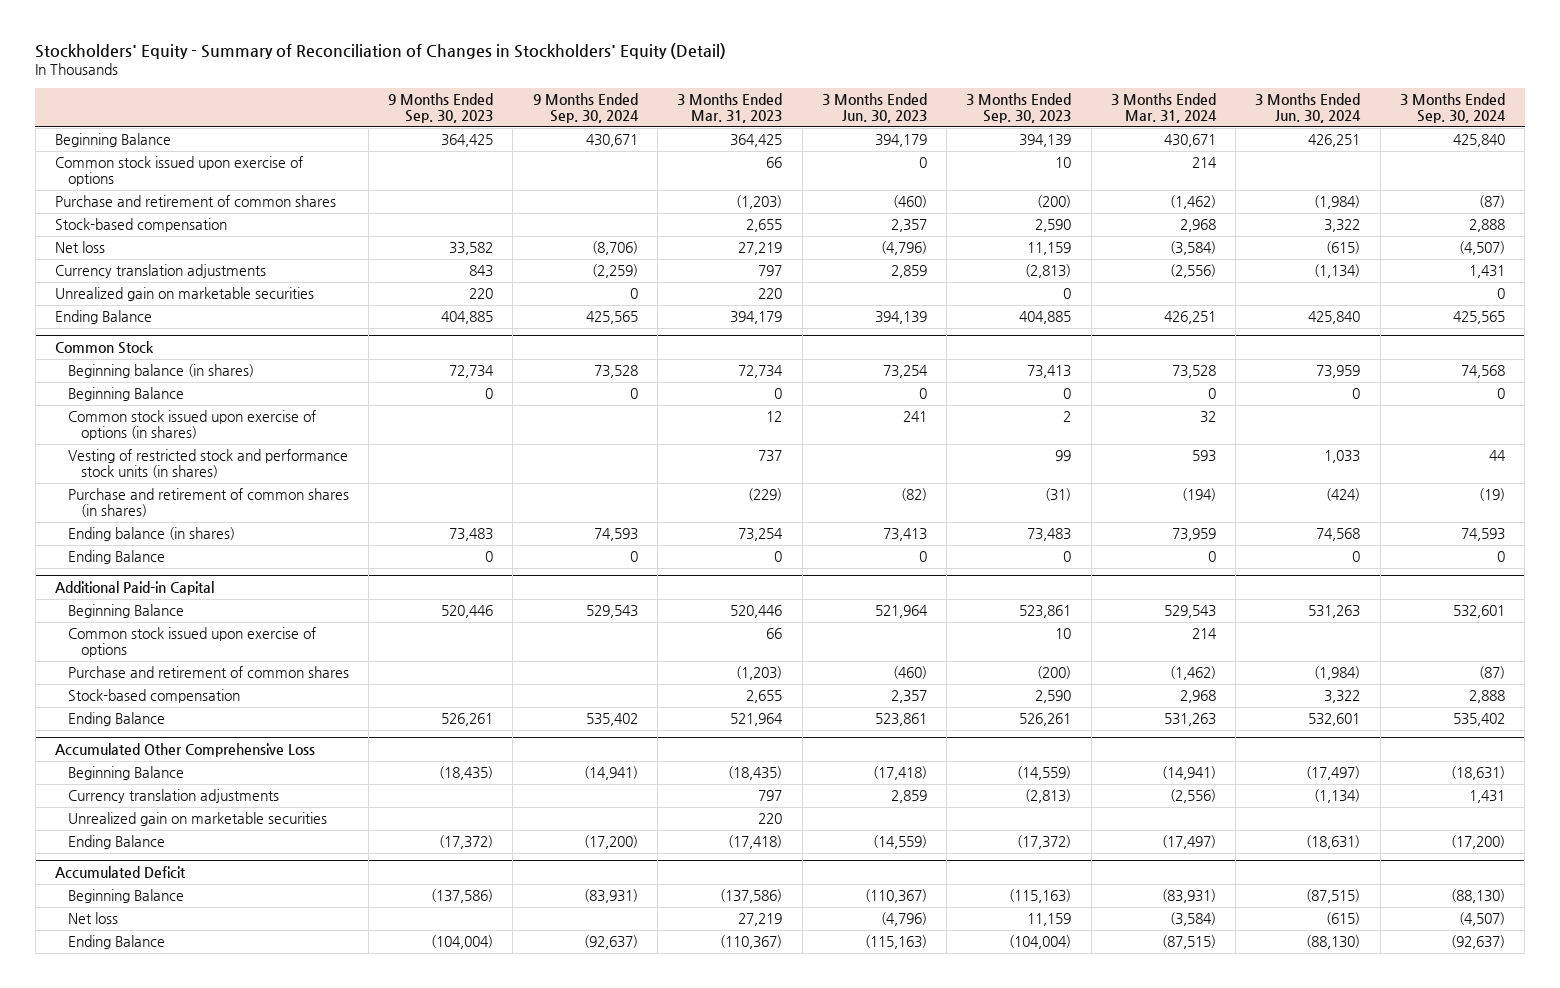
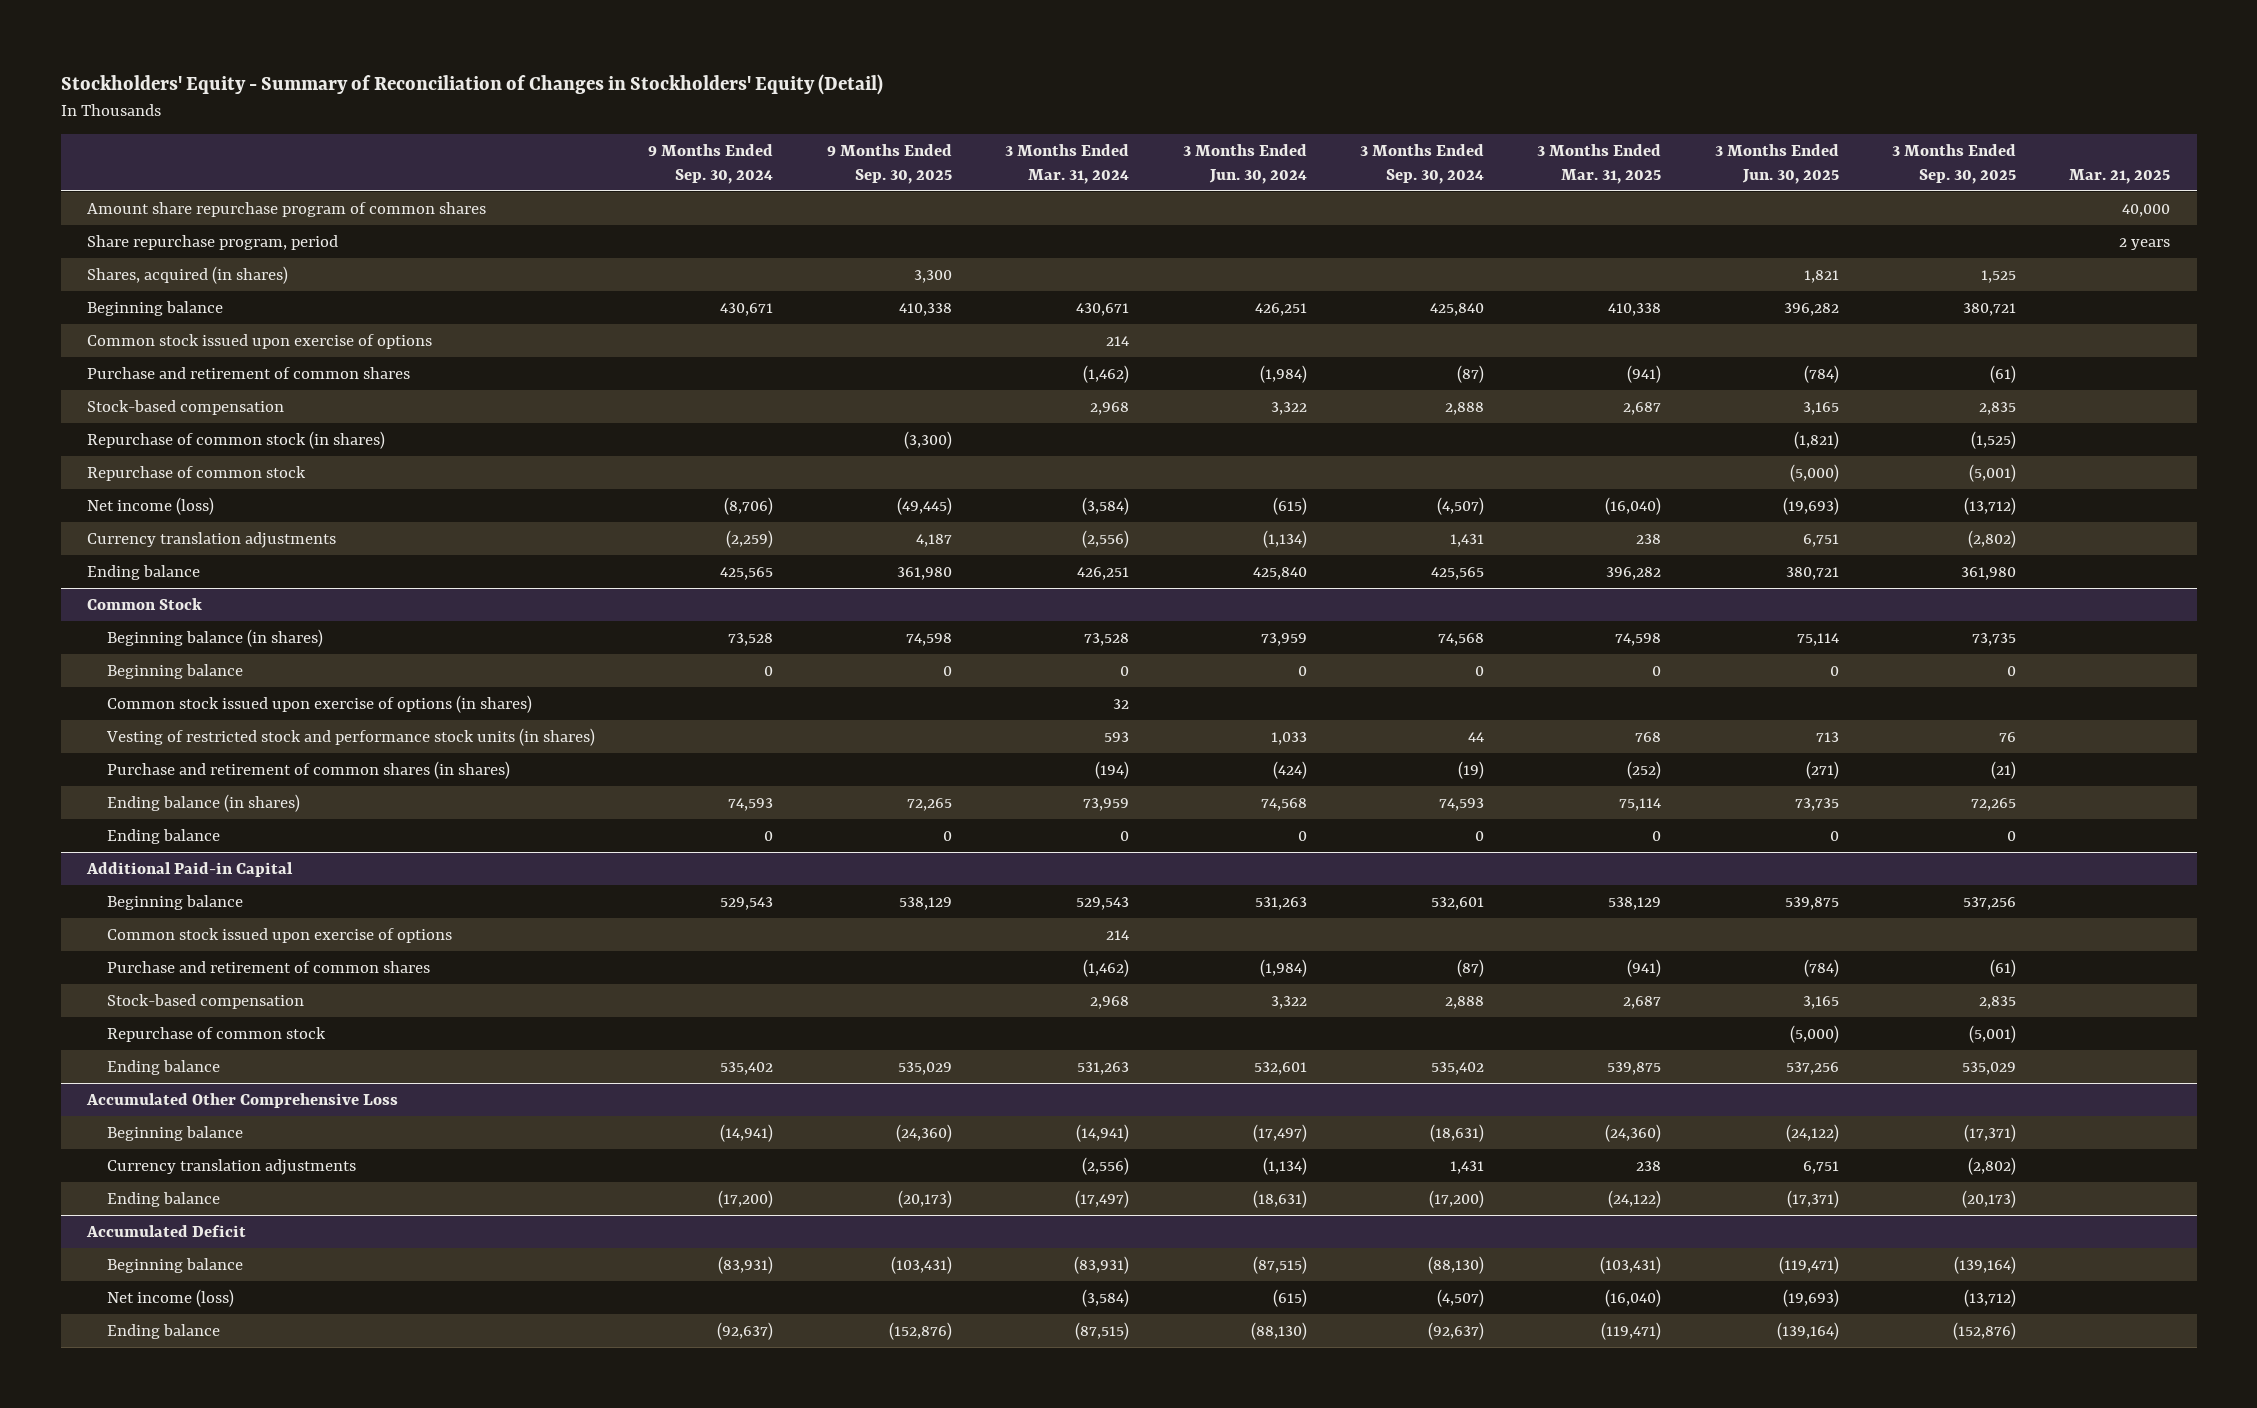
[388,93,494,123] 9 Months Ended Sep. 30, 2023 -> none
[677,93,783,123] 3 Months Ended Mar. 31, 2023 -> none
[821,93,927,123] 3 Months Ended Jun. 30, 2023 -> none
[966,93,1072,123] 3 Months Ended Sep. 30, 2023 -> none
none -> [826,144,952,184] 9 Months Ended Sep. 30, 2025
none -> [1537,144,1662,184] 3 Months Ended Mar. 31, 2025
none -> [1714,144,1839,184] 3 Months Ended Jun. 30, 2025
none -> [1891,144,2016,184] 3 Months Ended Sep. 30, 2025
none -> [2069,168,2171,184] Mar. 21, 2025
none -> [87,201,487,217] Amount share repurchase program of common shares
none -> [87,234,339,250] Share repurchase program, period
none -> [87,265,289,284] Shares, acquired (in shares)
[54,133,171,148] Beginning Balance -> [87,300,224,316] Beginning balance
none -> [87,430,386,449] Repurchase of common stock (in shares)
none -> [87,465,307,481] Repurchase of common stock
[54,241,105,254] Net loss -> [87,496,215,515] Net income (loss)
[54,287,314,302] Unrealized gain on marketable securities -> none
[54,310,152,325] Ending Balance -> [87,564,201,580] Ending balance
[67,387,184,402] Beginning Balance -> [107,663,244,679] Beginning balance
[67,550,165,565] Ending Balance -> [107,828,221,844] Ending balance
[67,604,184,619] Beginning Balance -> [107,894,244,910] Beginning balance
none -> [107,1026,327,1042] Repurchase of common stock
[67,712,165,727] Ending Balance -> [107,1059,221,1075] Ending balance
[67,766,184,781] Beginning Balance -> [107,1125,244,1141] Beginning balance
[67,812,327,827] Unrealized gain on marketable securities -> none
[67,835,165,850] Ending Balance -> [107,1191,221,1207] Ending balance
[67,889,184,904] Beginning Balance -> [107,1257,244,1273] Beginning balance
[67,912,118,925] Net loss -> [107,1288,235,1307] Net income (loss)
[67,935,165,950] Ending Balance -> [107,1323,221,1339] Ending balance

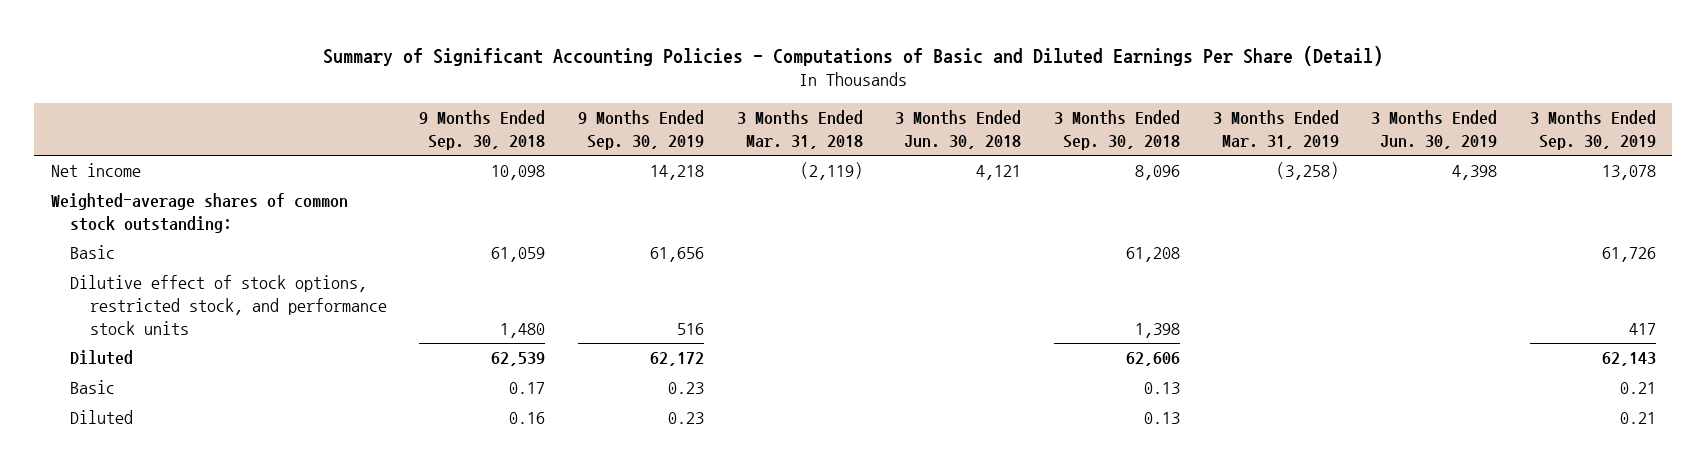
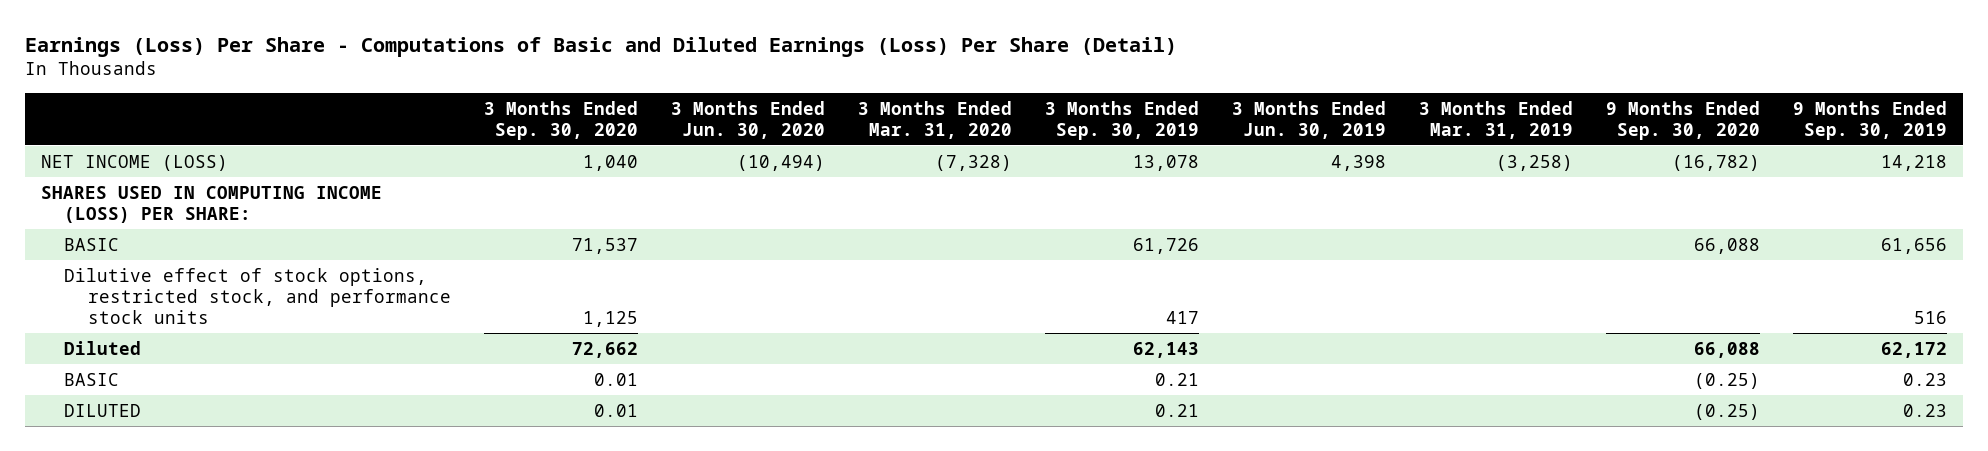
[323,45,1384,66] Summary of Significant Accounting Policies - Computations of Basic and Diluted Earnings Per Share (Detail) -> [24,36,1177,57] Earnings (Loss) Per Share - Computations of Basic and Diluted Earnings (Loss) Per Share (Detail)
[419,110,546,150] 9 Months Ended Sep. 30, 2018 -> none
[736,110,863,149] 3 Months Ended Mar. 31, 2018 -> none
[895,110,1022,149] 3 Months Ended Jun. 30, 2018 -> none
[1053,110,1180,150] 3 Months Ended Sep. 30, 2018 -> none
none -> [483,100,638,140] 3 Months Ended Sep. 30, 2020
none -> [670,100,825,139] 3 Months Ended Jun. 30, 2020
none -> [857,100,1012,139] 3 Months Ended Mar. 31, 2020
none -> [1605,100,1760,140] 9 Months Ended Sep. 30, 2020
[50,163,141,178] Net income -> [41,154,229,171] NET INCOME (LOSS)
[50,193,348,234] Weighted-average shares of common stock outstanding: -> [41,185,383,223] SHARES USED IN COMPUTING INCOME (LOSS) PER SHARE:
[70,245,116,260] Basic -> [64,237,120,251] BASIC
[70,380,116,395] Basic -> [64,372,120,386] BASIC
[70,410,134,425] Diluted -> [64,403,142,417] DILUTED

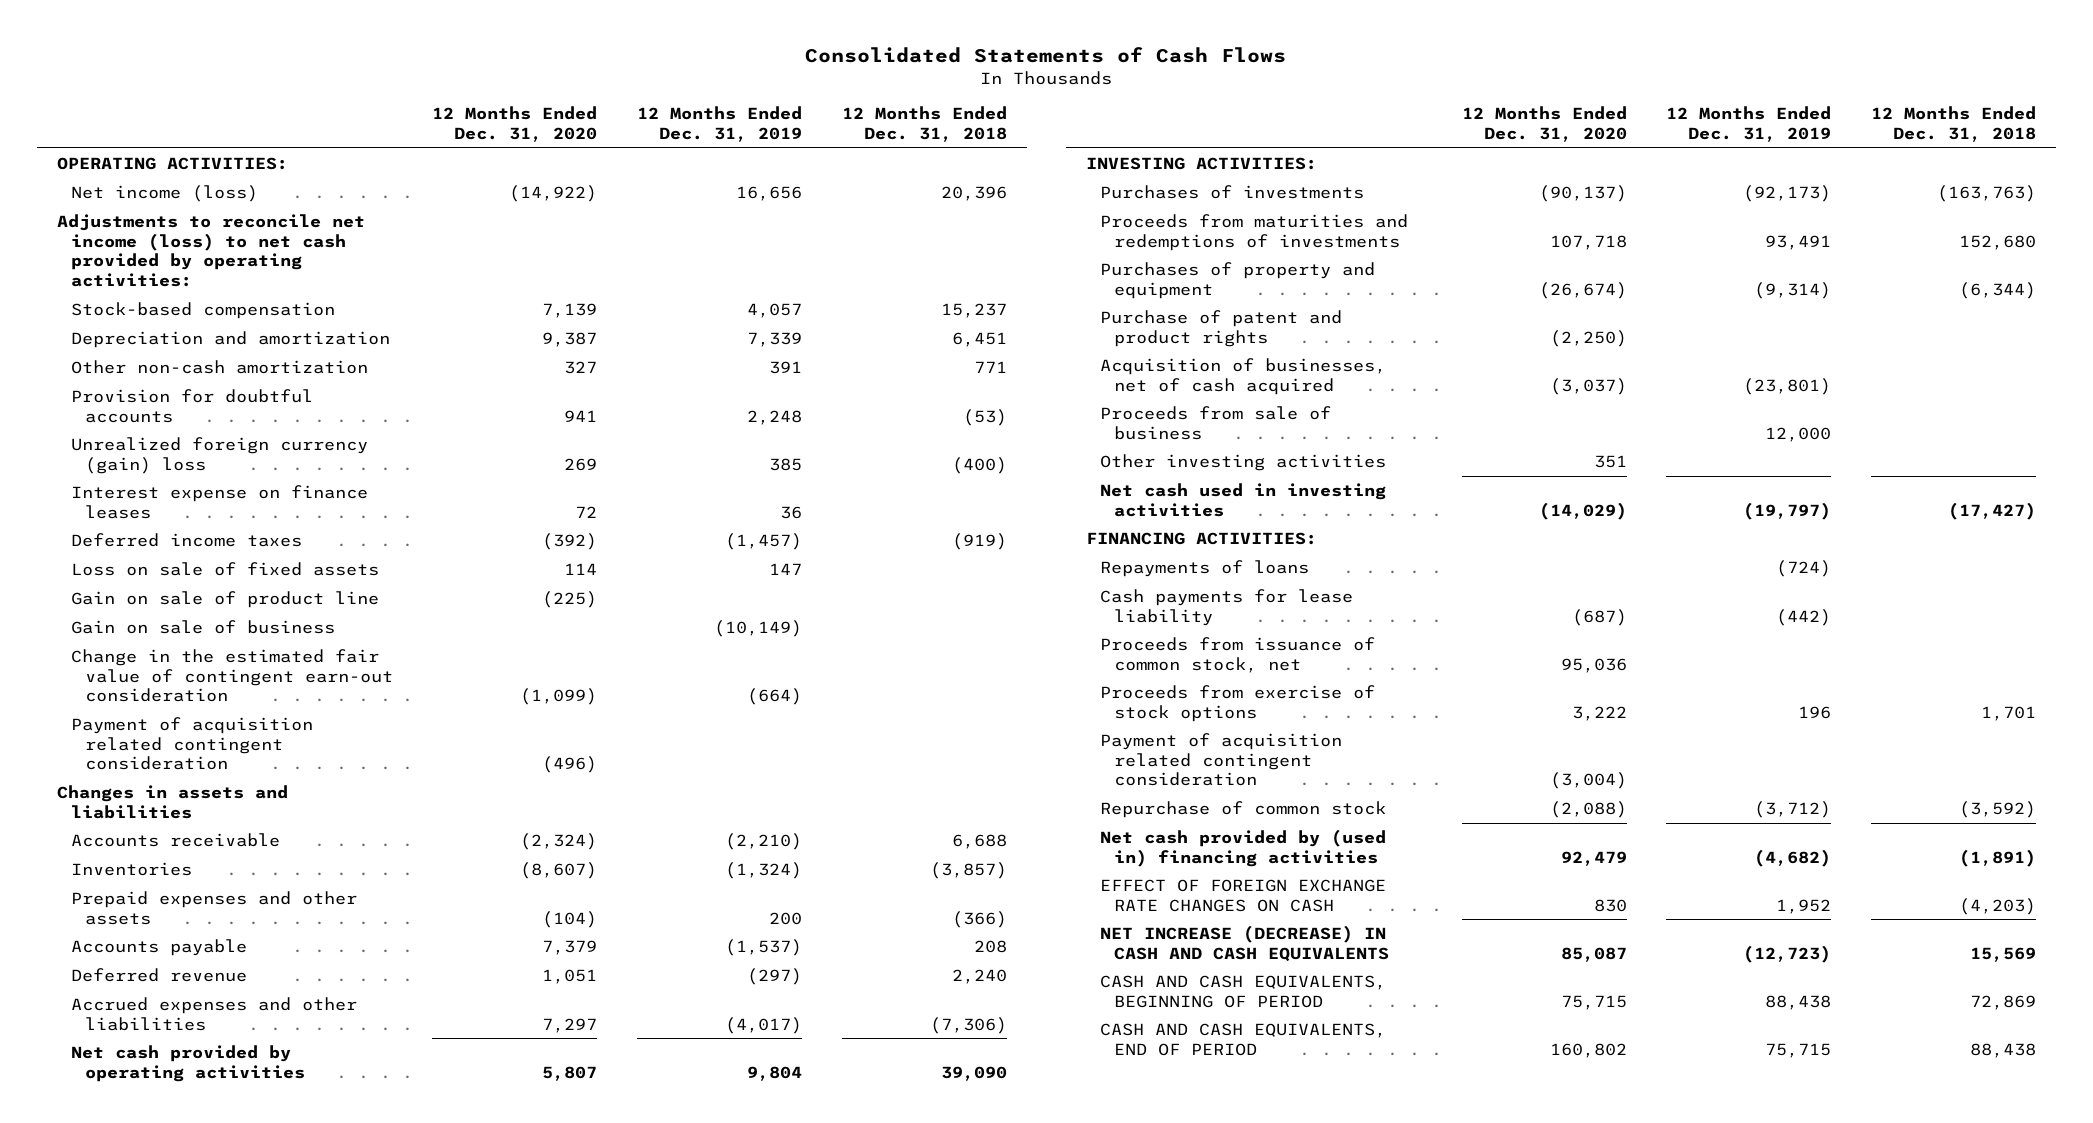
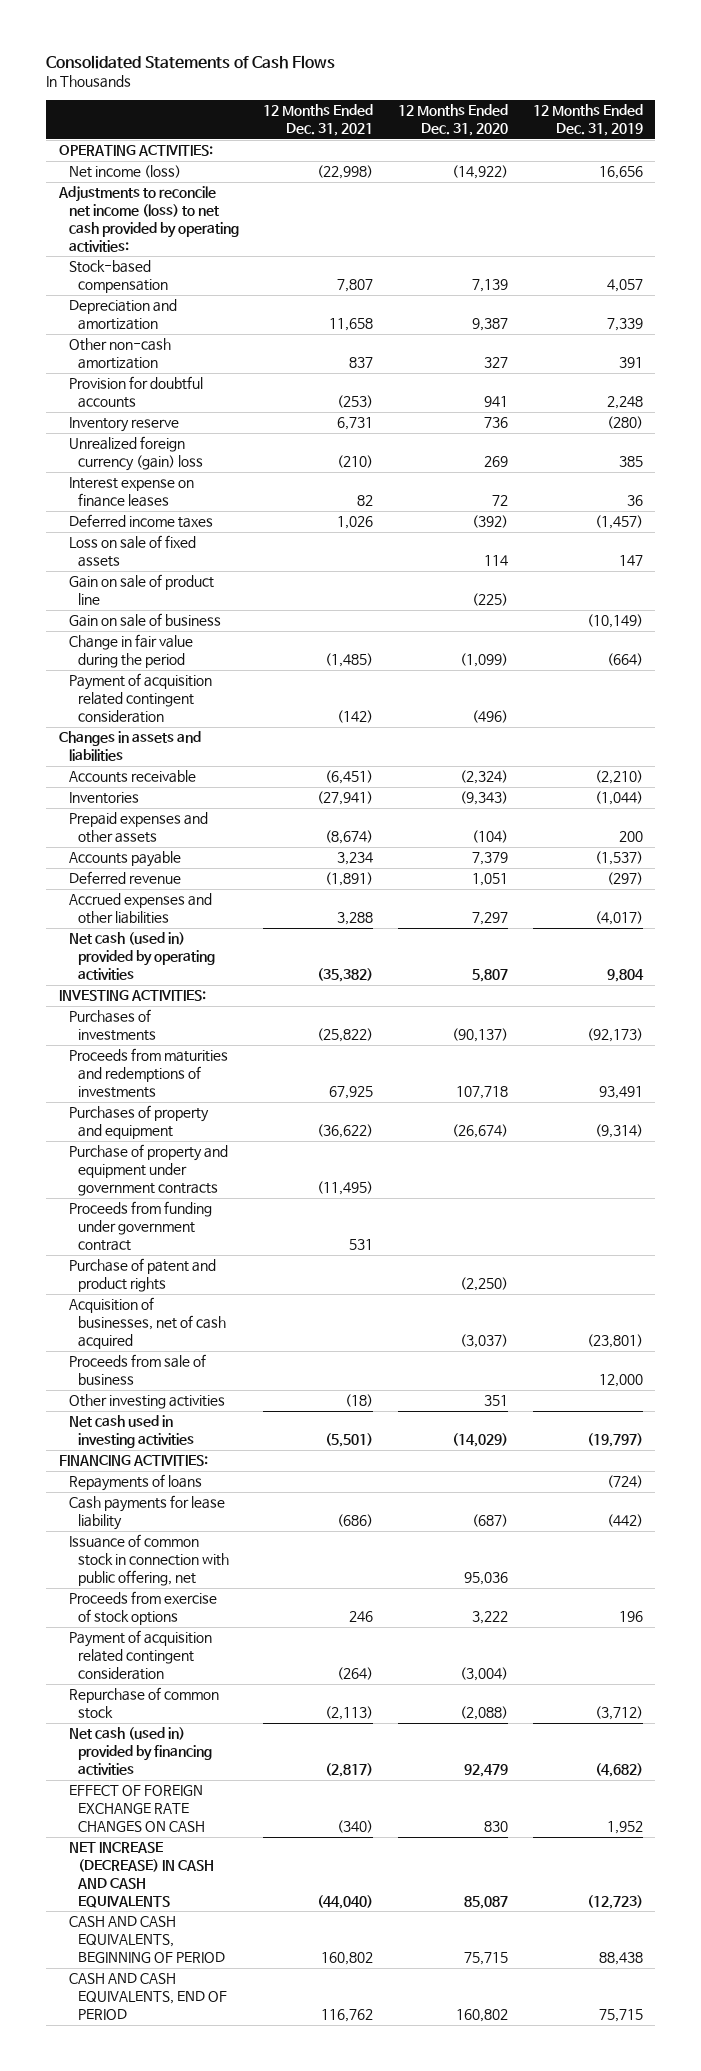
[841,106,1007,143] 12 Months Ended Dec. 31, 2018 -> none
none -> [263,104,374,137] 12 Months Ended Dec. 31, 2021
none -> [68,417,179,433] Inventory reserve
[70,648,393,703] Change in the estimated fair value of contingent earn-out consideration -> [68,634,193,669] Change in fair value during the period
[520,861,598,879] (8,607) -> [459,791,508,806] (9,343)
[725,861,803,879] (1,324) -> [594,791,643,806] (1,044)
[70,1044,305,1082] Net cash provided by operating activities -> [68,932,216,980] Net cash (used in) provided by operating activities
none -> [68,1144,228,1196] Purchase of property and equipment under government contracts
none -> [68,1201,212,1251] Proceeds from funding under government contract
[1100,636,1376,673] Proceeds from issuance of common stock, net -> [68,1534,230,1586] Issuance of common stock in connection with public offering, net
[1100,828,1387,867] Net cash provided by (used in) financing activities -> [68,1727,213,1775] Net cash (used in) provided by financing activities

